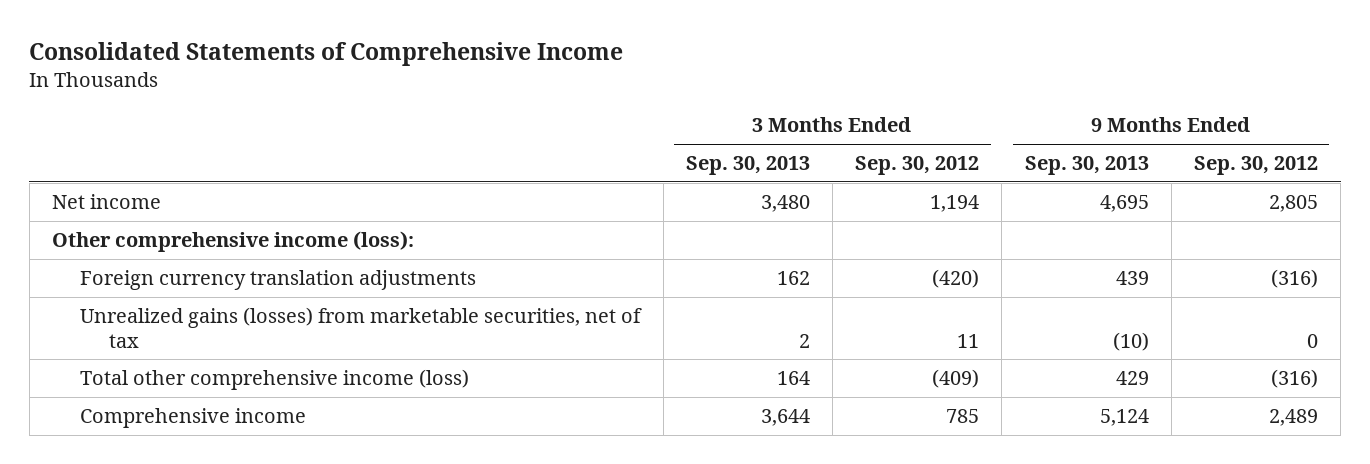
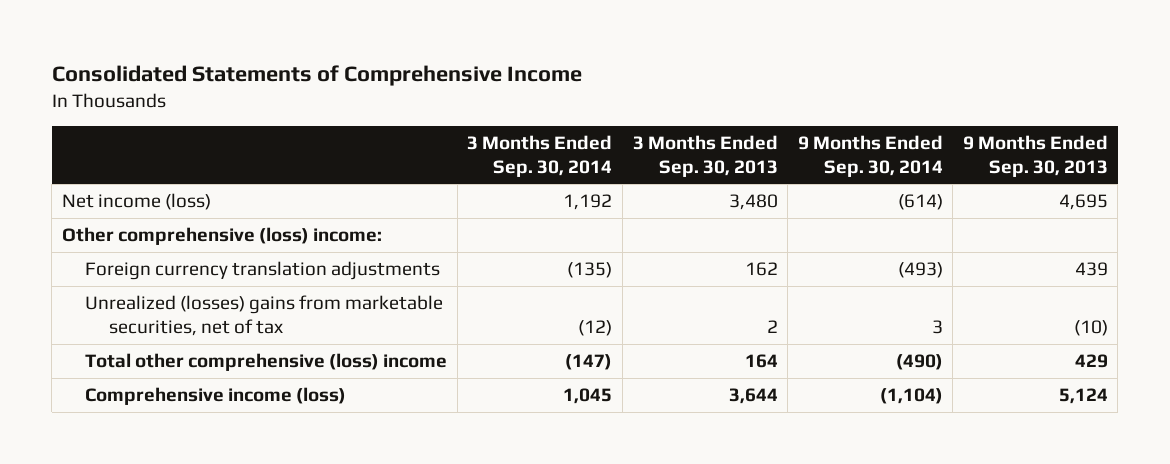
[855,156,980,176] Sep. 30, 2012 -> none
[1193,156,1318,176] Sep. 30, 2012 -> none
none -> [467,134,613,177] 3 Months Ended Sep. 30, 2014
none -> [797,134,943,177] 9 Months Ended Sep. 30, 2014
[52,193,162,209] Net income -> [62,193,212,211] Net income (loss)
[52,230,415,252] Other comprehensive income (loss): -> [62,227,383,246] Other comprehensive (loss) income:
[80,306,643,348] Unrealized gains (losses) from marketable securities, net of tax -> [85,295,444,336] Unrealized (losses) gains from marketable securities, net of tax
[80,368,470,390] Total other comprehensive income (loss) -> [85,353,448,372] Total other comprehensive (loss) income
[80,407,307,428] Comprehensive income -> [85,387,347,406] Comprehensive income (loss)

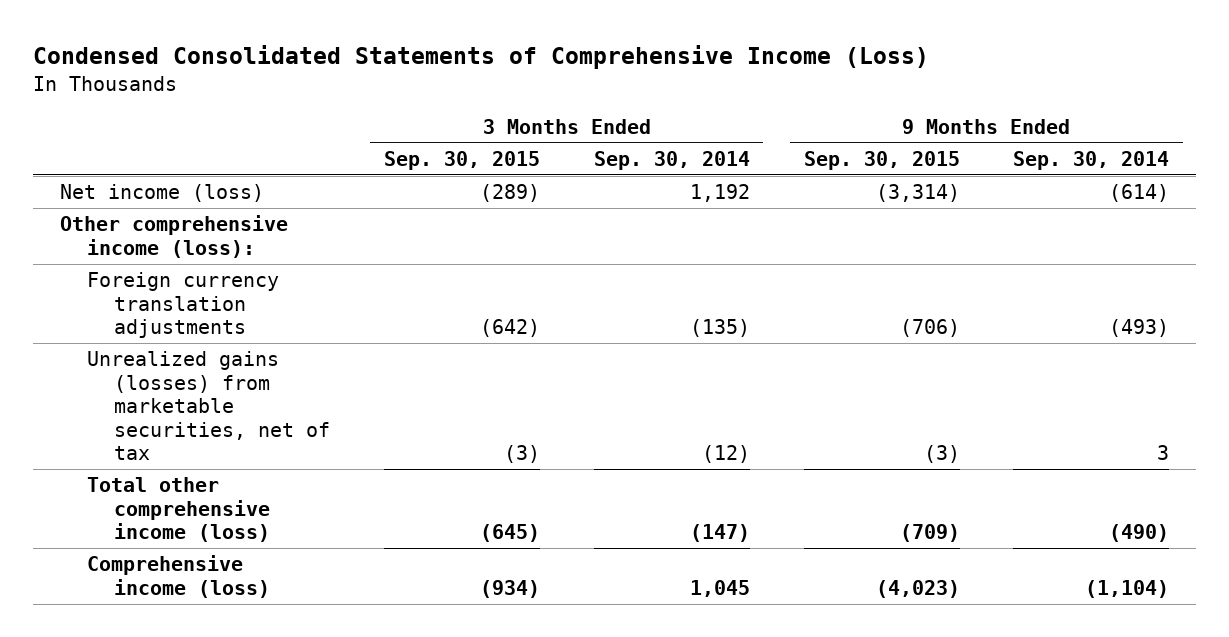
[51,65,582,87] Consolidated Statements of Comprehensive Income -> [33,45,930,70] Condensed Consolidated Statements of Comprehensive Income (Loss)
[632,134,778,177] 3 Months Ended Sep. 30, 2013 -> none
[962,134,1108,177] 9 Months Ended Sep. 30, 2013 -> none
none -> [383,151,540,171] Sep. 30, 2015
none -> [803,151,960,171] Sep. 30, 2015
[62,227,383,246] Other comprehensive (loss) income: -> [60,215,289,258] Other comprehensive income (loss):
[85,295,444,336] Unrealized (losses) gains from marketable securities, net of tax -> [87,351,331,461] Unrealized gains (losses) from marketable securities, net of tax
[85,353,448,372] Total other comprehensive (loss) income -> [87,477,271,543] Total other comprehensive income (loss)

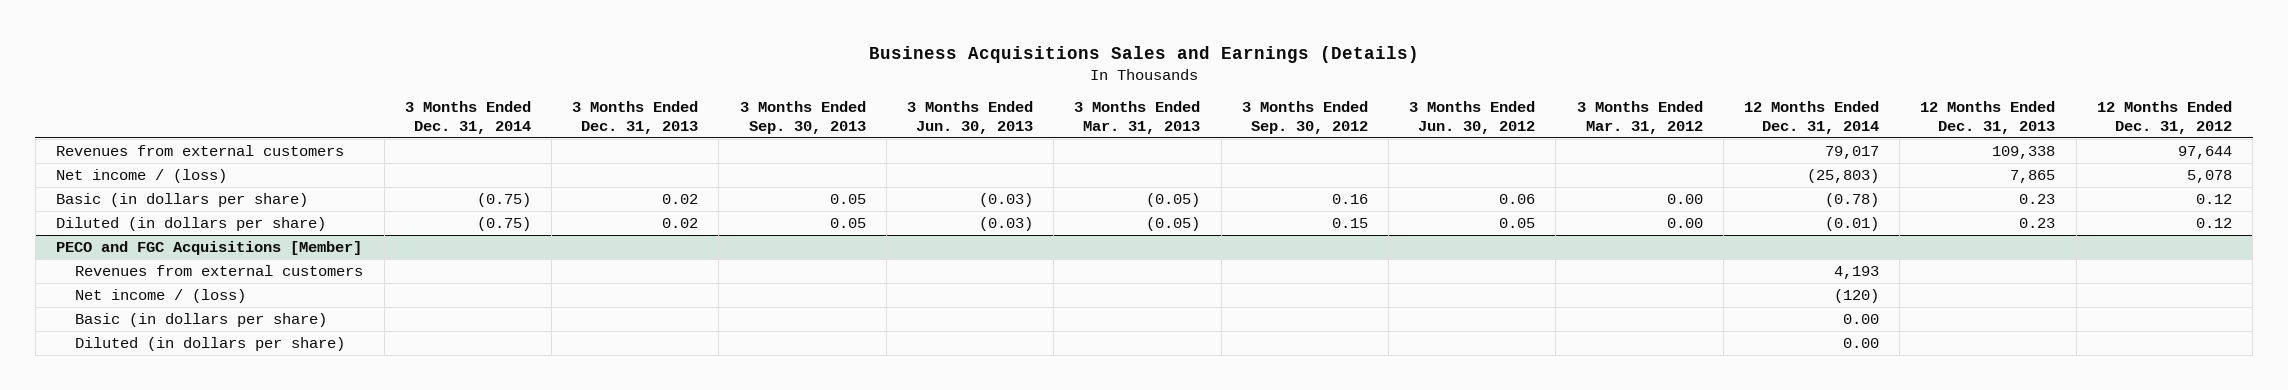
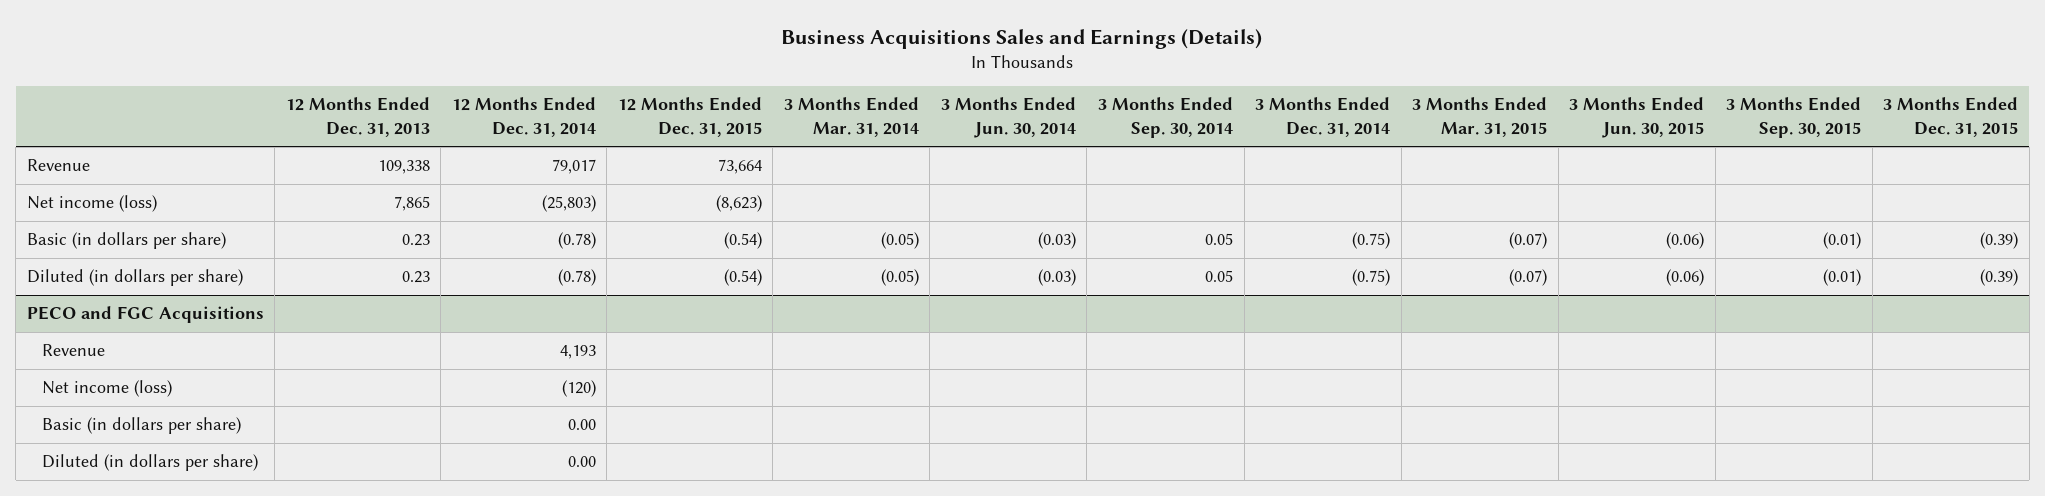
[572,101,699,134] 3 Months Ended Dec. 31, 2013 -> none
[739,101,866,134] 3 Months Ended Sep. 30, 2013 -> none
[906,101,1033,134] 3 Months Ended Jun. 30, 2013 -> none
[1074,101,1201,134] 3 Months Ended Mar. 31, 2013 -> none
[1241,101,1368,134] 3 Months Ended Sep. 30, 2012 -> none
[1409,101,1536,134] 3 Months Ended Jun. 30, 2012 -> none
[1576,101,1703,134] 3 Months Ended Mar. 31, 2012 -> none
[2096,101,2232,134] 12 Months Ended Dec. 31, 2012 -> none
none -> [617,97,762,137] 12 Months Ended Dec. 31, 2015
none -> [783,97,919,137] 3 Months Ended Mar. 31, 2014
none -> [940,97,1076,138] 3 Months Ended Jun. 30, 2014
none -> [1098,97,1234,138] 3 Months Ended Sep. 30, 2014
none -> [1412,97,1548,137] 3 Months Ended Mar. 31, 2015
none -> [1569,97,1705,138] 3 Months Ended Jun. 30, 2015
none -> [1726,97,1862,138] 3 Months Ended Sep. 30, 2015
none -> [1883,97,2019,137] 3 Months Ended Dec. 31, 2015
[55,145,344,157] Revenues from external customers -> [26,159,90,172] Revenue
[55,169,227,184] Net income / (loss) -> [26,195,157,213] Net income (loss)
[1825,217,1880,232] (0.01) -> [557,269,596,287] (0.78)
[55,241,362,256] PECO and FGC Acquisitions [Member] -> [26,306,264,324] PECO and FGC Acquisitions
[75,265,364,277] Revenues from external customers -> [41,344,105,357] Revenue
[75,289,247,304] Net income / (loss) -> [41,380,172,398] Net income (loss)

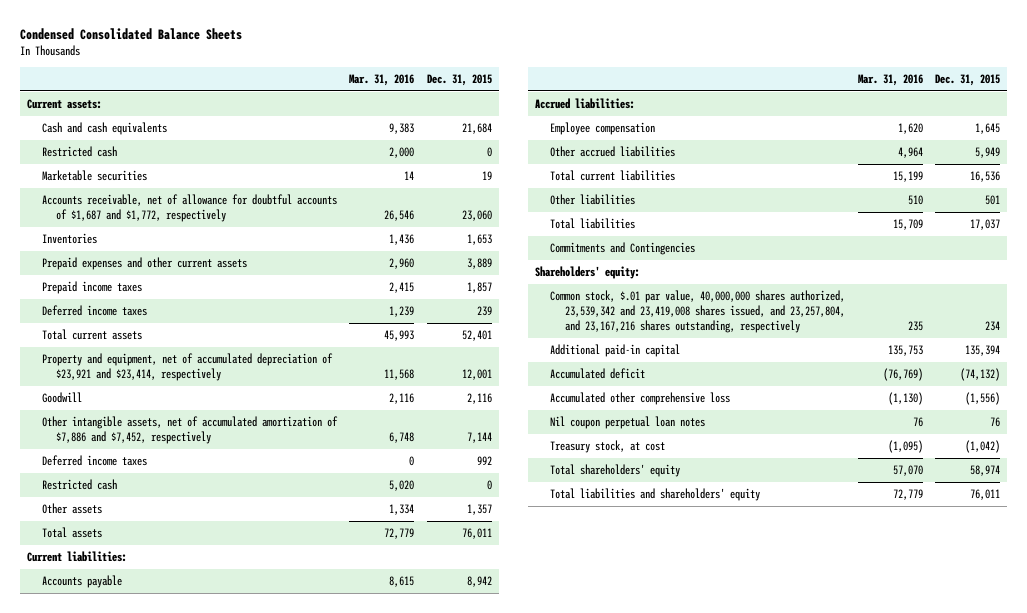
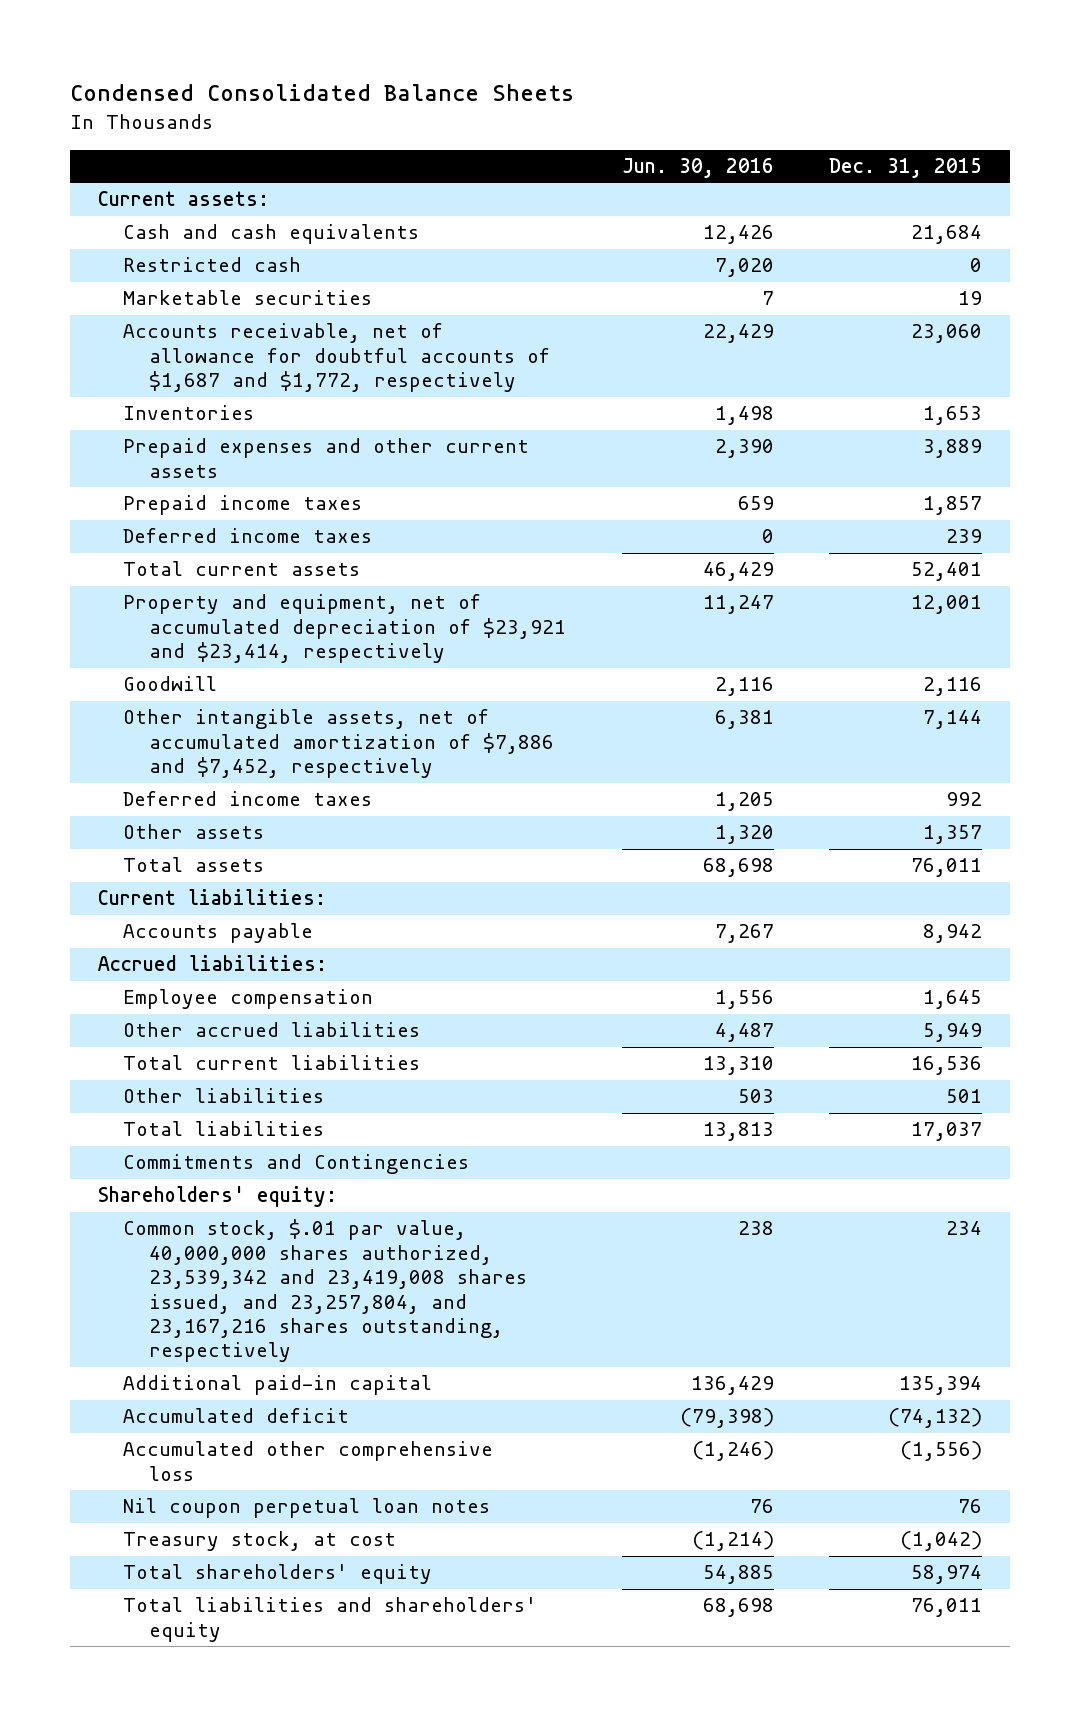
[349,74,415,87] Mar. 31, 2016 -> none
none -> [621,158,774,179] Jun. 30, 2016
[41,479,117,491] Restricted cash -> none

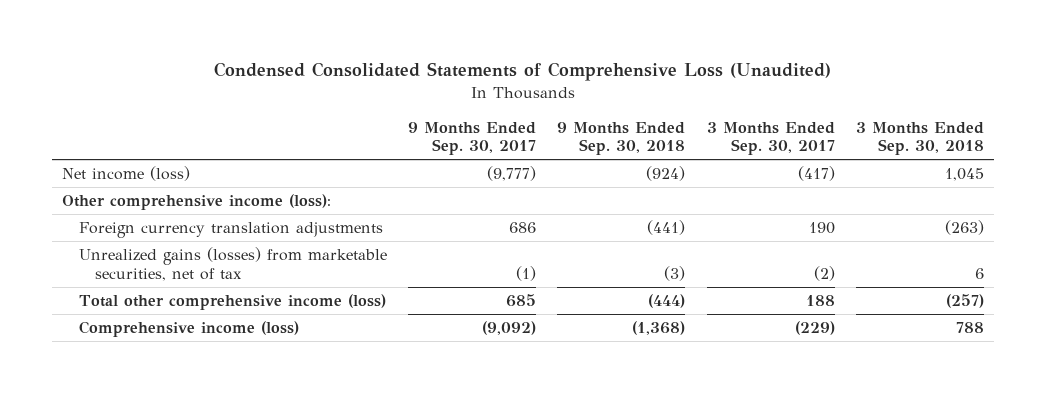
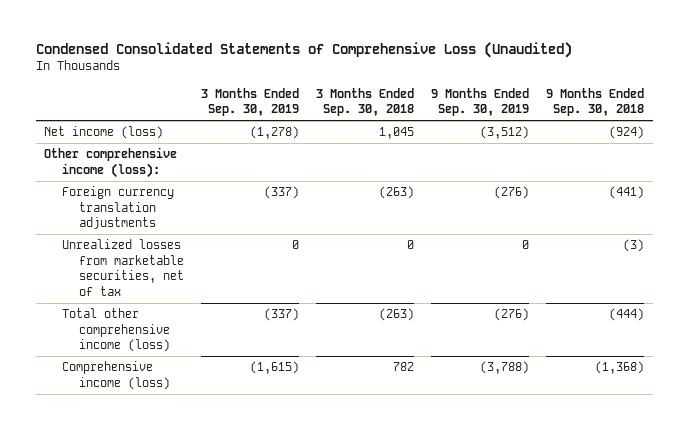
[408,121,537,156] 9 Months Ended Sep. 30, 2017 -> none
[706,121,835,156] 3 Months Ended Sep. 30, 2017 -> none
none -> [201,87,300,116] 3 Months Ended Sep. 30, 2019
none -> [431,87,530,116] 9 Months Ended Sep. 30, 2019
[78,246,387,281] Unrealized gains (losses) from marketable securities, net of tax -> [61,239,184,296] Unrealized losses from marketable securities, net of tax
[974,267,984,279] 6 -> [407,240,415,250] 0
[945,293,984,308] (257) -> [379,308,415,322] (263)
[955,321,984,333] 788 -> [393,362,415,372] 782

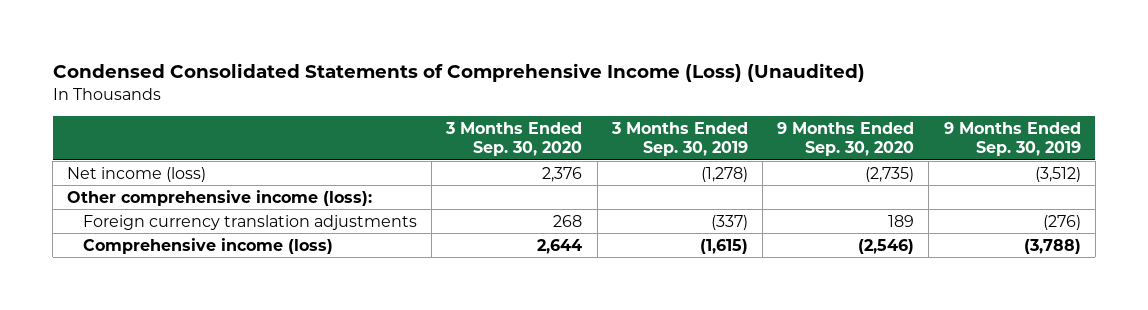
[35,42,572,59] Condensed Consolidated Statements of Comprehensive Loss (Unaudited) -> [52,62,865,82] Condensed Consolidated Statements of Comprehensive Income (Loss) (Unaudited)
[316,87,415,116] 3 Months Ended Sep. 30, 2018 -> none
[546,87,645,116] 9 Months Ended Sep. 30, 2018 -> none
none -> [445,121,583,156] 3 Months Ended Sep. 30, 2020
none -> [777,121,915,156] 9 Months Ended Sep. 30, 2020
[61,239,184,296] Unrealized losses from marketable securities, net of tax -> none
[61,308,170,353] Total other comprehensive income (loss) -> none

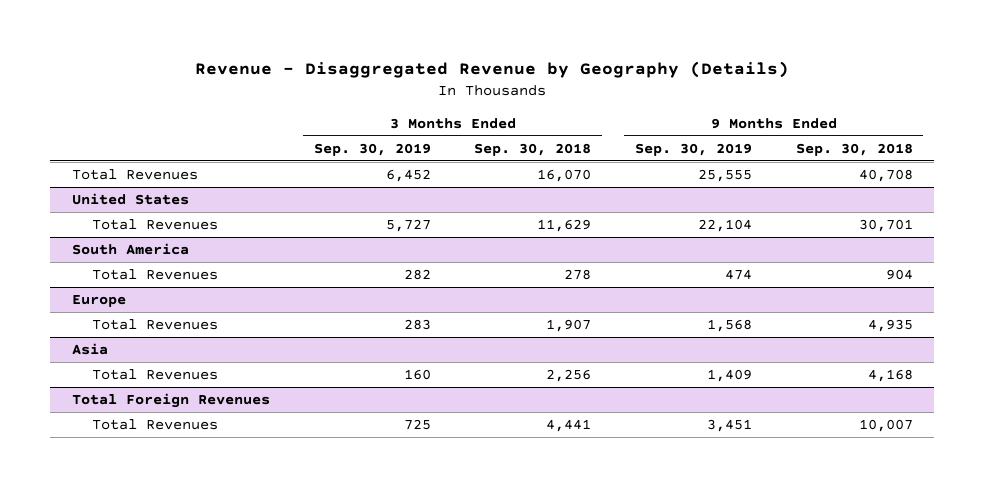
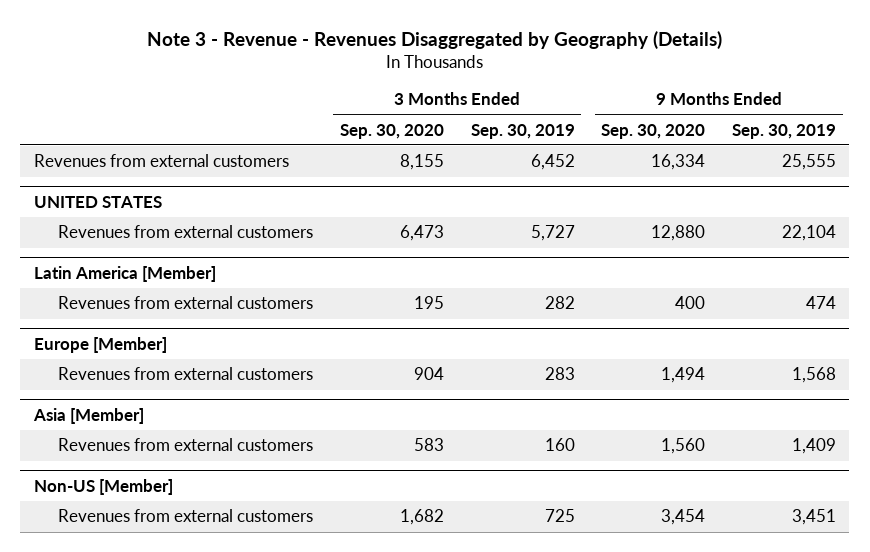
[195,61,790,79] Revenue - Disaggregated Revenue by Geography (Details) -> [146,30,722,49] Note 3 - Revenue - Revenues Disaggregated by Geography (Details)
[474,143,592,157] Sep. 30, 2018 -> none
[795,143,913,157] Sep. 30, 2018 -> none
none -> [339,123,444,139] Sep. 30, 2020
none -> [601,123,706,139] Sep. 30, 2020
[72,243,190,256] South America -> none
[72,169,199,181] Total Revenues -> [33,154,289,168] Revenues from external customers
[72,193,190,206] United States -> [33,195,162,208] UNITED STATES
[91,219,218,231] Total Revenues -> [57,225,313,239] Revenues from external customers
none -> [33,265,216,282] Latin America [Member]
[91,269,218,281] Total Revenues -> [57,296,313,310] Revenues from external customers
[72,295,127,308] Europe -> [33,336,167,353] Europe [Member]
[91,319,218,331] Total Revenues -> [57,367,313,381] Revenues from external customers
[72,343,109,356] Asia -> [32,407,144,424] Asia [Member]
[91,369,218,381] Total Revenues -> [57,438,313,452] Revenues from external customers
[72,393,271,409] Total Foreign Revenues -> [33,478,173,495] Non-US [Member]
[91,419,218,431] Total Revenues -> [57,509,313,523] Revenues from external customers

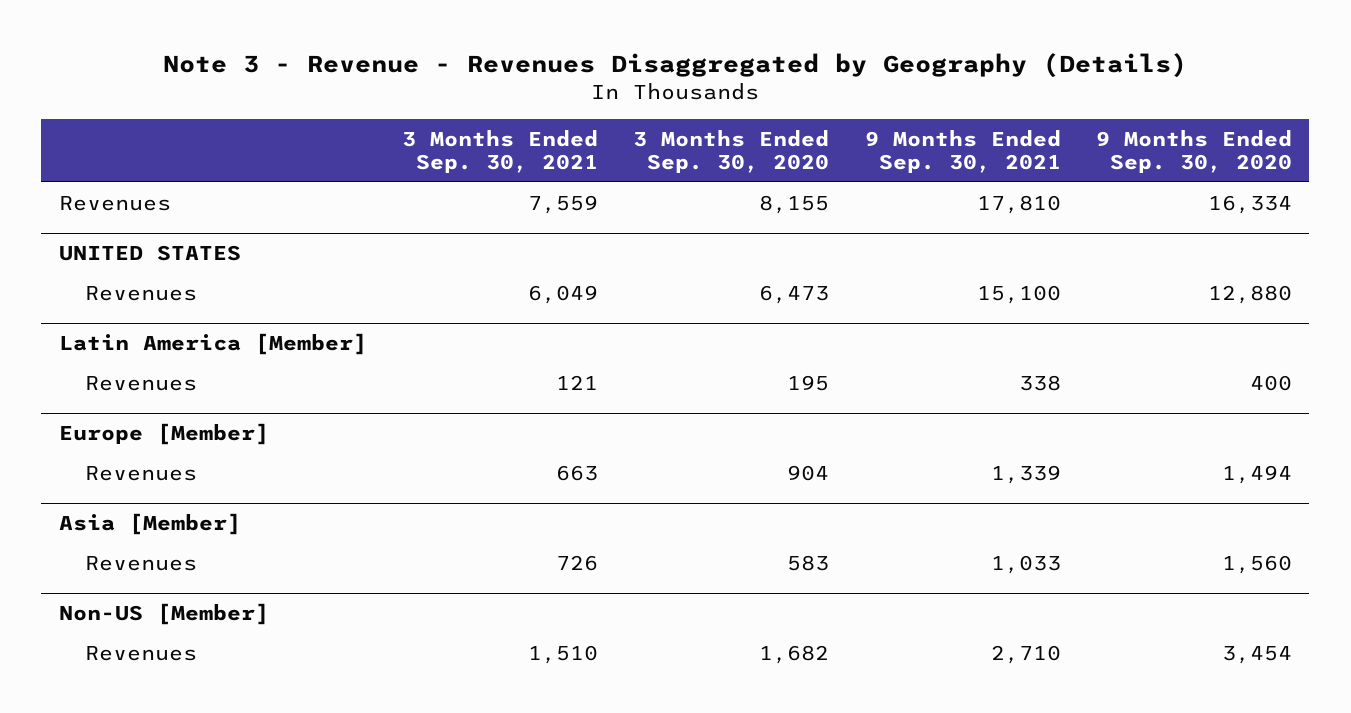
[470,123,575,139] Sep. 30, 2019 -> none
[732,123,837,139] Sep. 30, 2019 -> none
none -> [402,129,599,174] 3 Months Ended Sep. 30, 2021
none -> [864,129,1061,174] 9 Months Ended Sep. 30, 2021
[33,154,289,168] Revenues from external customers -> [58,195,171,211] Revenues
[57,225,313,239] Revenues from external customers -> [84,285,197,301] Revenues
[57,296,313,310] Revenues from external customers -> [84,375,197,391] Revenues
[57,367,313,381] Revenues from external customers -> [84,465,197,481] Revenues
[57,438,313,452] Revenues from external customers -> [84,555,197,571] Revenues
[57,509,313,523] Revenues from external customers -> [84,645,197,661] Revenues

